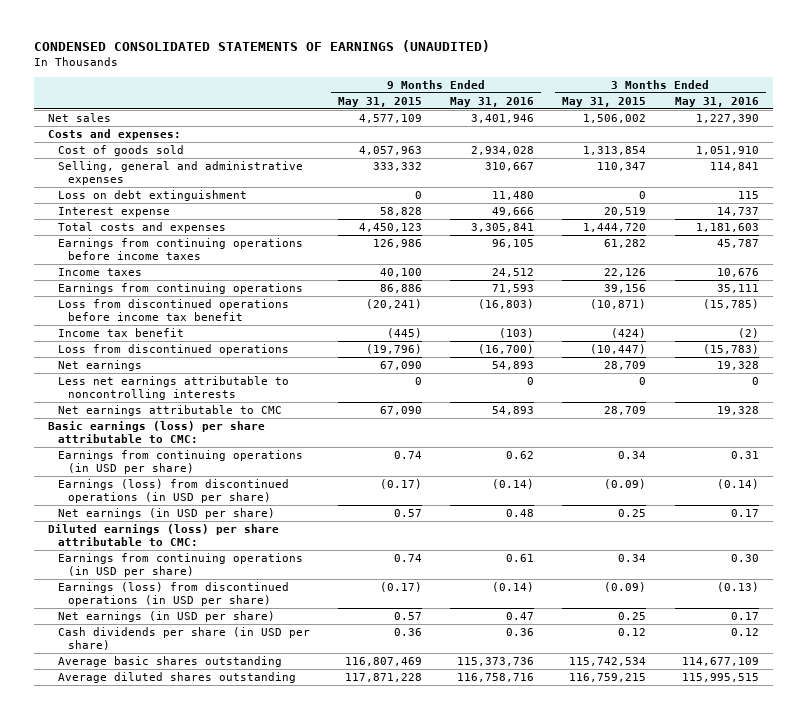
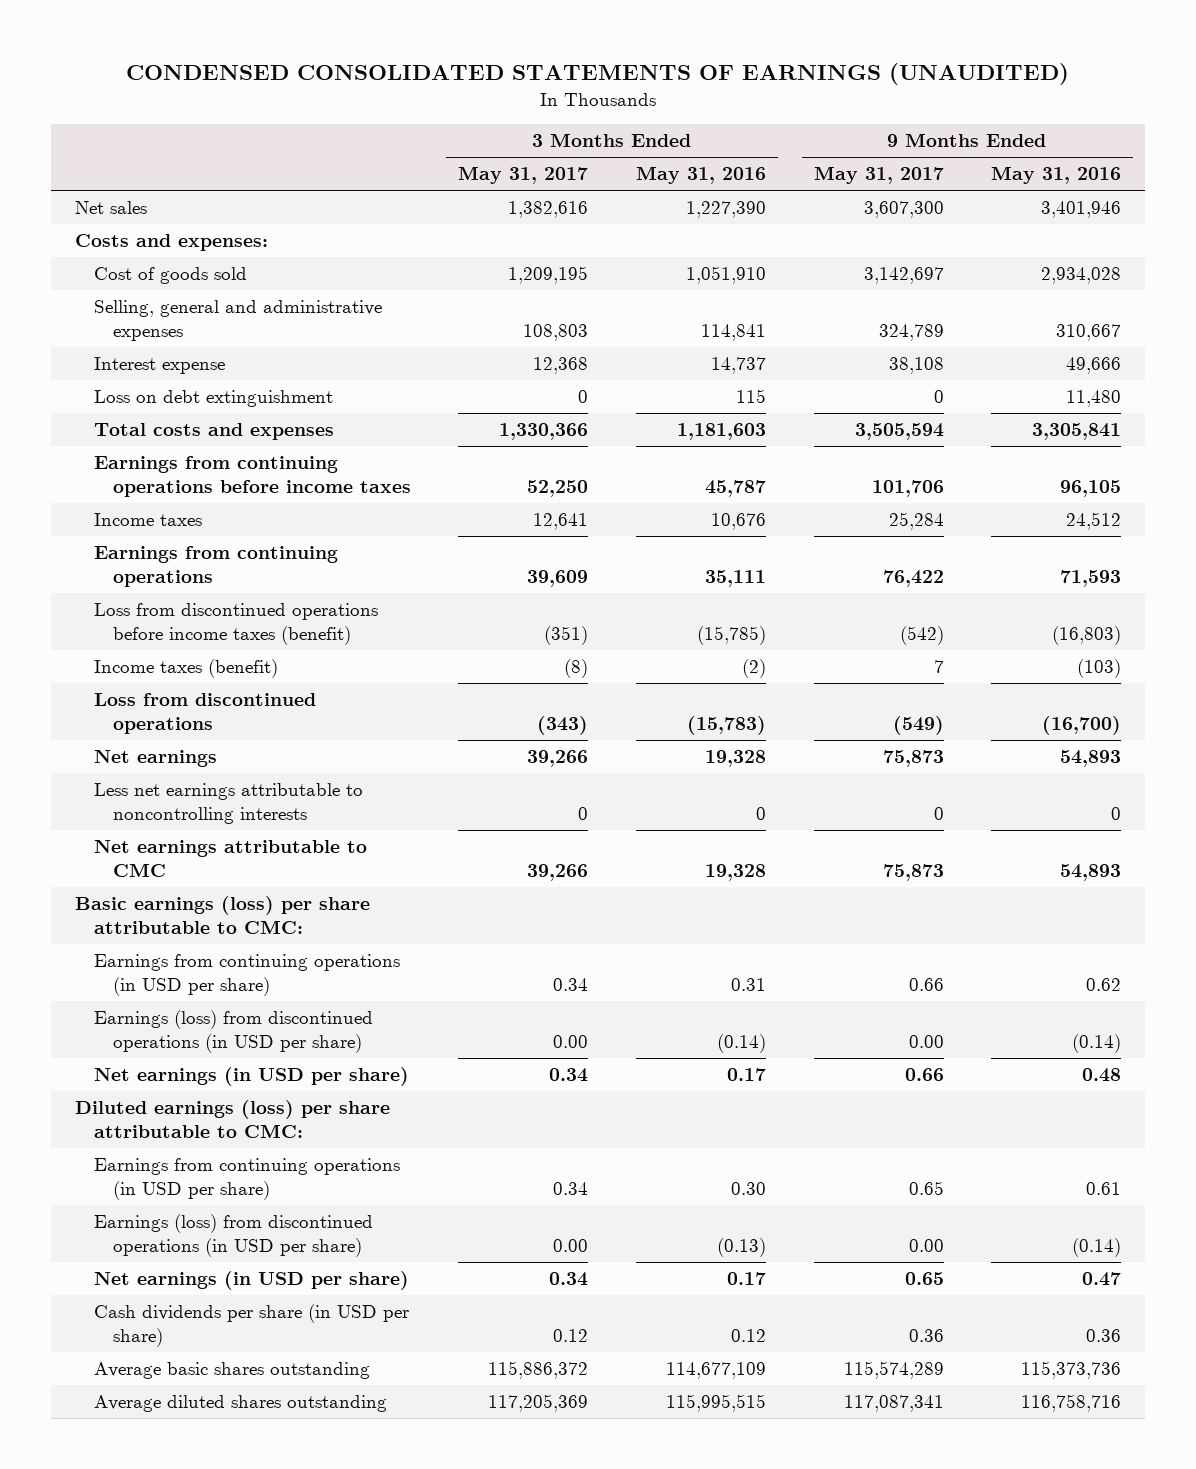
[338,96,423,107] May 31, 2015 -> none
[562,96,647,107] May 31, 2015 -> none
none -> [458,166,589,185] May 31, 2017
none -> [813,166,944,185] May 31, 2017
[57,190,247,202] Loss on debt extinguishment -> [93,389,333,407] Loss on debt extinguishment
[57,299,289,321] Loss from discontinued operations before income tax benefit -> [93,602,378,645] Loss from discontinued operations before income taxes (benefit)
[57,328,184,338] Income tax benefit -> [93,658,278,678] Income taxes (benefit)

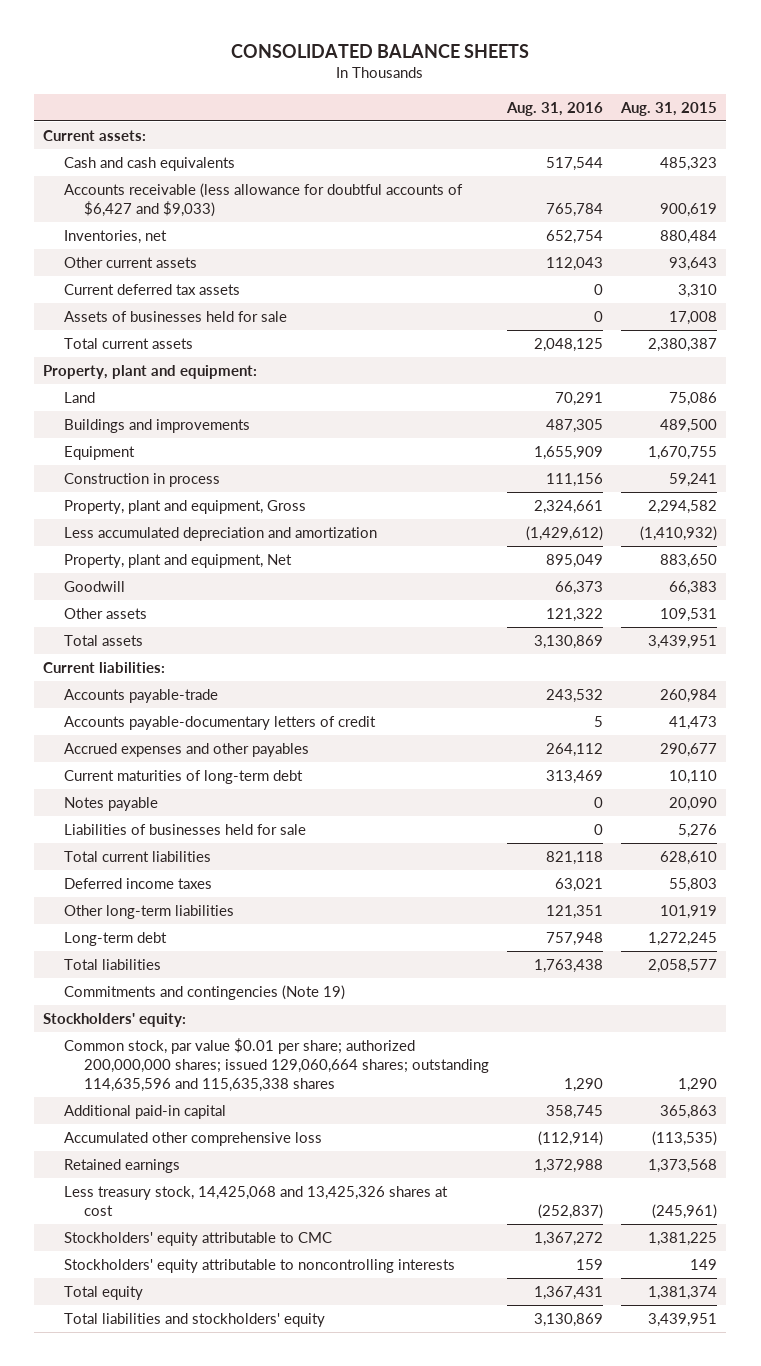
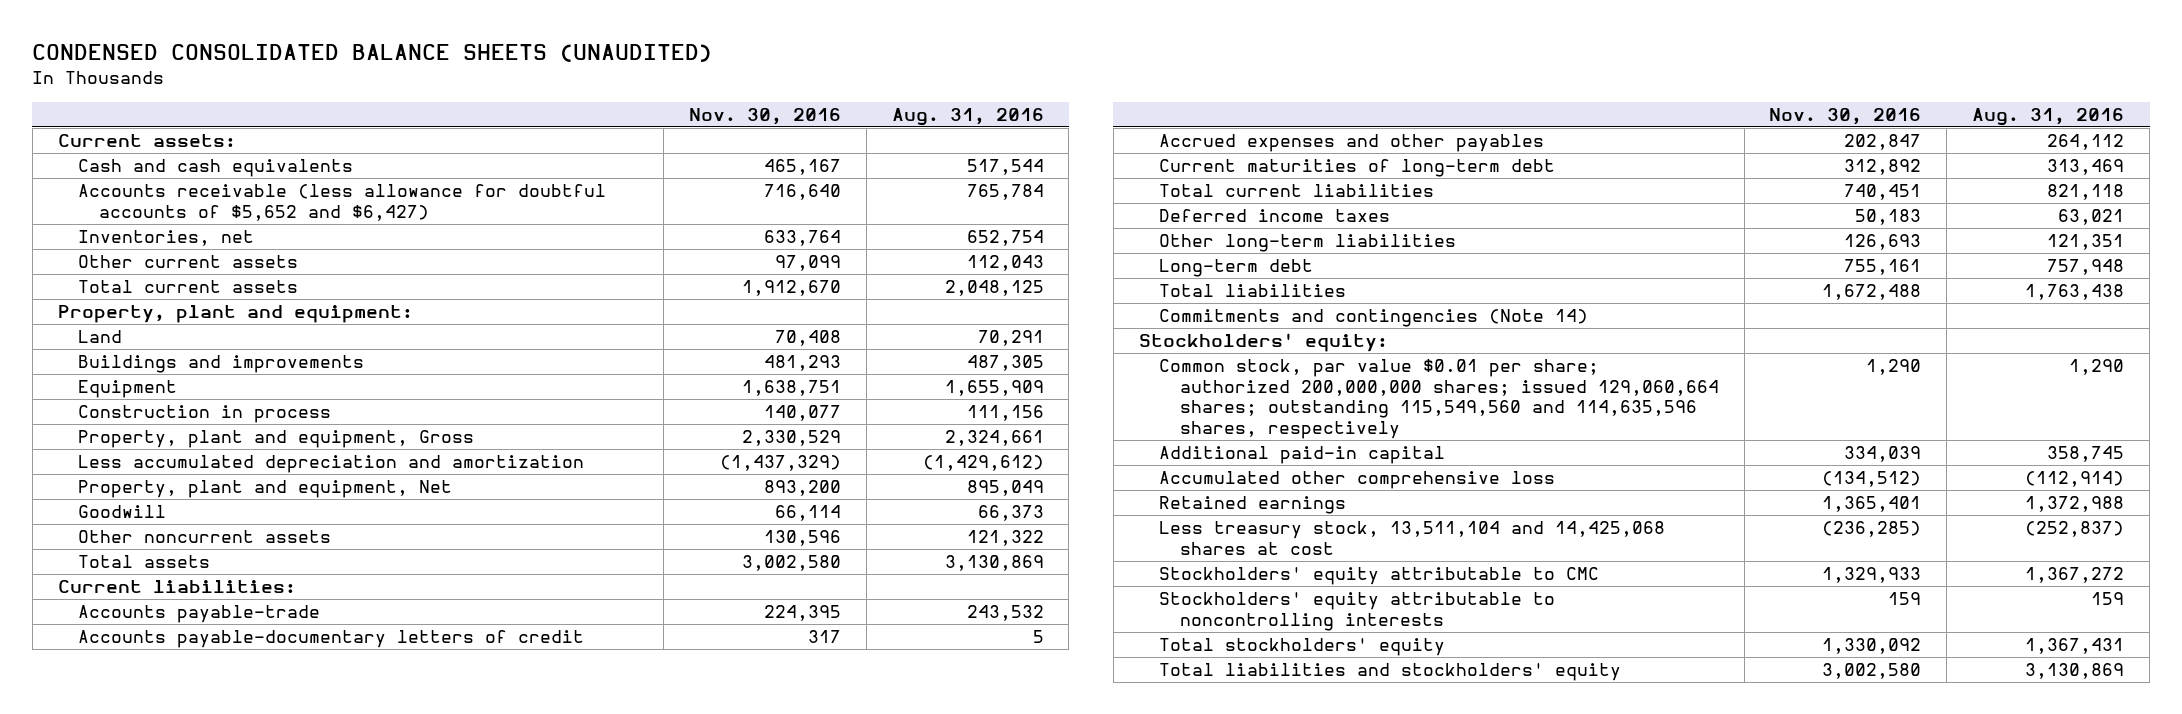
[231,43,530,58] CONSOLIDATED BALANCE SHEETS -> [32,43,713,62] CONDENSED CONSOLIDATED BALANCE SHEETS (UNAUDITED)
[620,101,718,116] Aug. 31, 2015 -> none
none -> [688,107,841,125] Nov. 30, 2016
[63,182,463,218] Accounts receivable (less allowance for doubtful accounts of $6,427 and $9,033) -> [78,184,607,221] Accounts receivable (less allowance for doubtful accounts of $5,652 and $6,427)
[63,283,240,295] Current deferred tax assets -> none
[63,310,287,322] Assets of businesses held for sale -> none
[63,607,147,619] Other assets -> [78,530,332,544] Other noncurrent assets
[63,796,158,811] Notes payable -> none
[63,823,306,835] Liabilities of businesses held for sale -> none
[63,984,345,1000] Commitments and contingencies (Note 19) -> [1159,309,1589,328] Commitments and contingencies (Note 14)
[63,1037,489,1093] Common stock, par value $0.01 per share; authorized 200,000,000 shares; issued 129,060,664 shares; outstanding 114,635,596 and 115,635,338 shares -> [1159,359,1719,439] Common stock, par value $0.01 per share; authorized 200,000,000 shares; issued 129,060,664 shares; outstanding 115,549,560 and 114,635,596 shares, respectively
[63,1185,448,1217] Less treasury stock, 14,425,068 and 13,425,326 shares at cost -> [1159,521,1666,555] Less treasury stock, 13,511,104 and 14,425,068 shares at cost
[63,1285,143,1300] Total equity -> [1159,638,1446,657] Total stockholders' equity

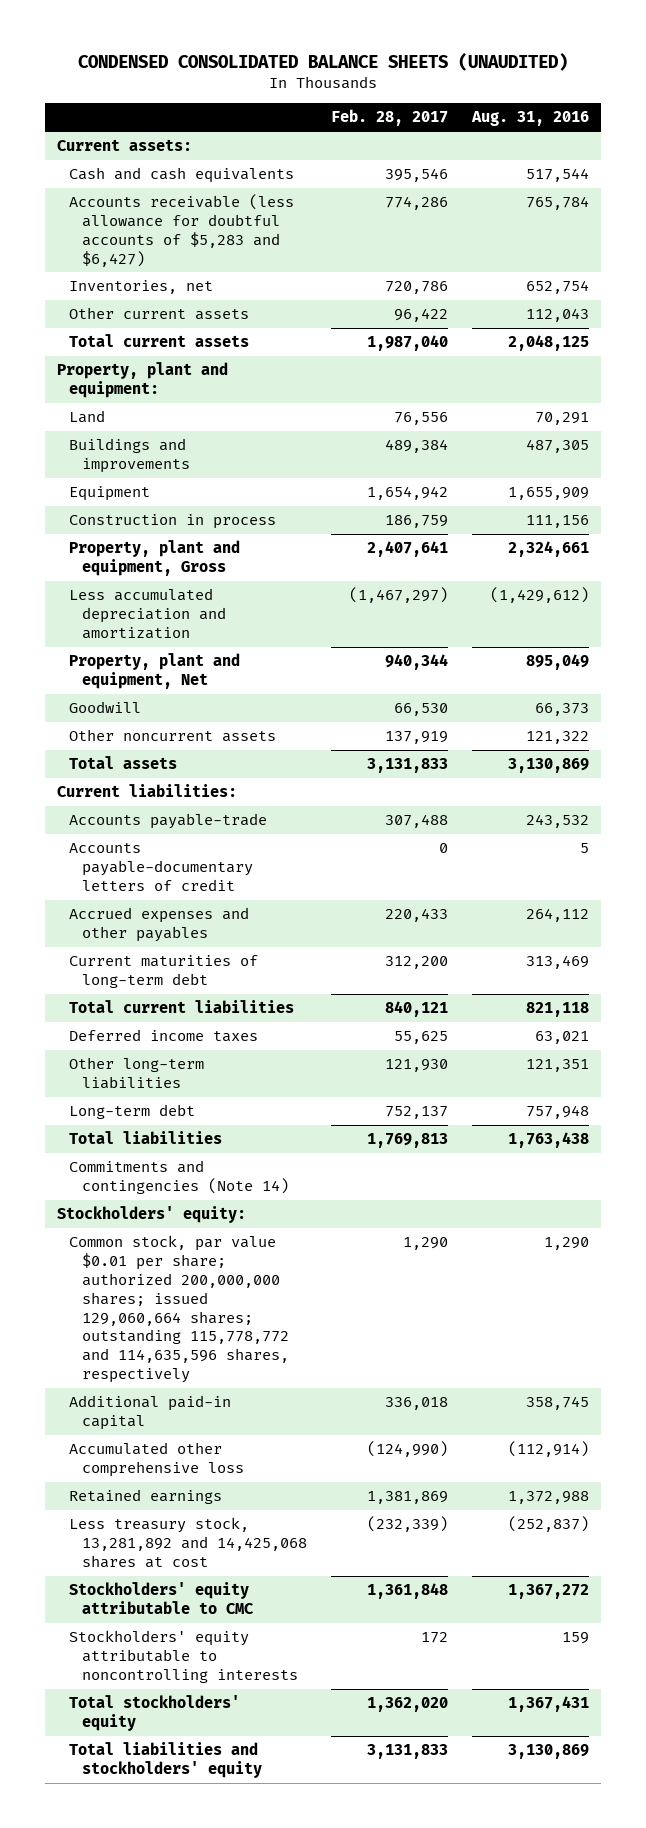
[688,107,841,125] Nov. 30, 2016 -> none
none -> [330,109,448,127] Feb. 28, 2017
[78,184,607,221] Accounts receivable (less allowance for doubtful accounts of $5,652 and $6,427) -> [69,194,295,267] Accounts receivable (less allowance for doubtful accounts of $5,283 and $6,427)
[1159,359,1719,439] Common stock, par value $0.01 per share; authorized 200,000,000 shares; issued 129,060,664 shares; outstanding 115,549,560 and 114,635,596 shares, respectively -> [69,1235,289,1384] Common stock, par value $0.01 per share; authorized 200,000,000 shares; issued 129,060,664 shares; outstanding 115,778,772 and 114,635,596 shares, respectively
[1159,521,1666,555] Less treasury stock, 13,511,104 and 14,425,068 shares at cost -> [69,1517,307,1568] Less treasury stock, 13,281,892 and 14,425,068 shares at cost

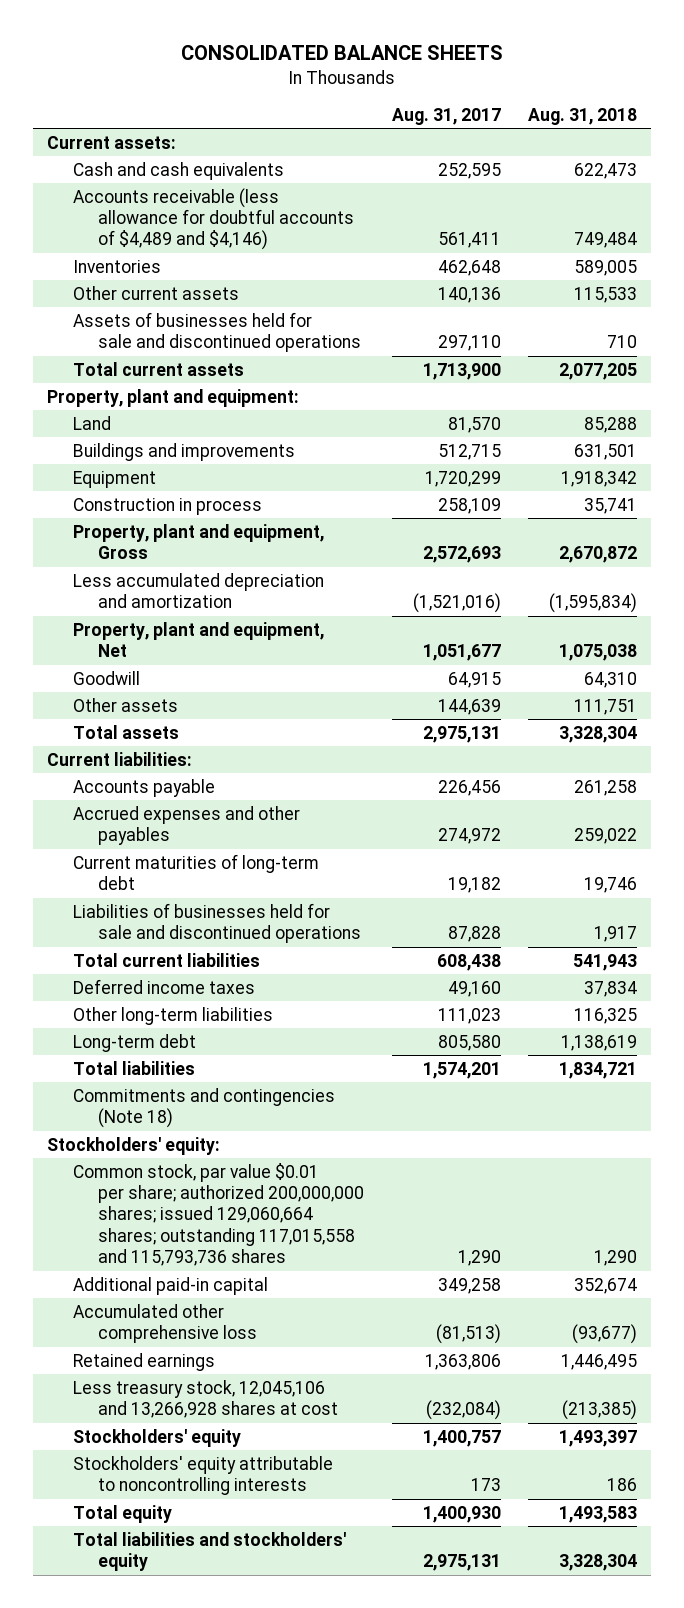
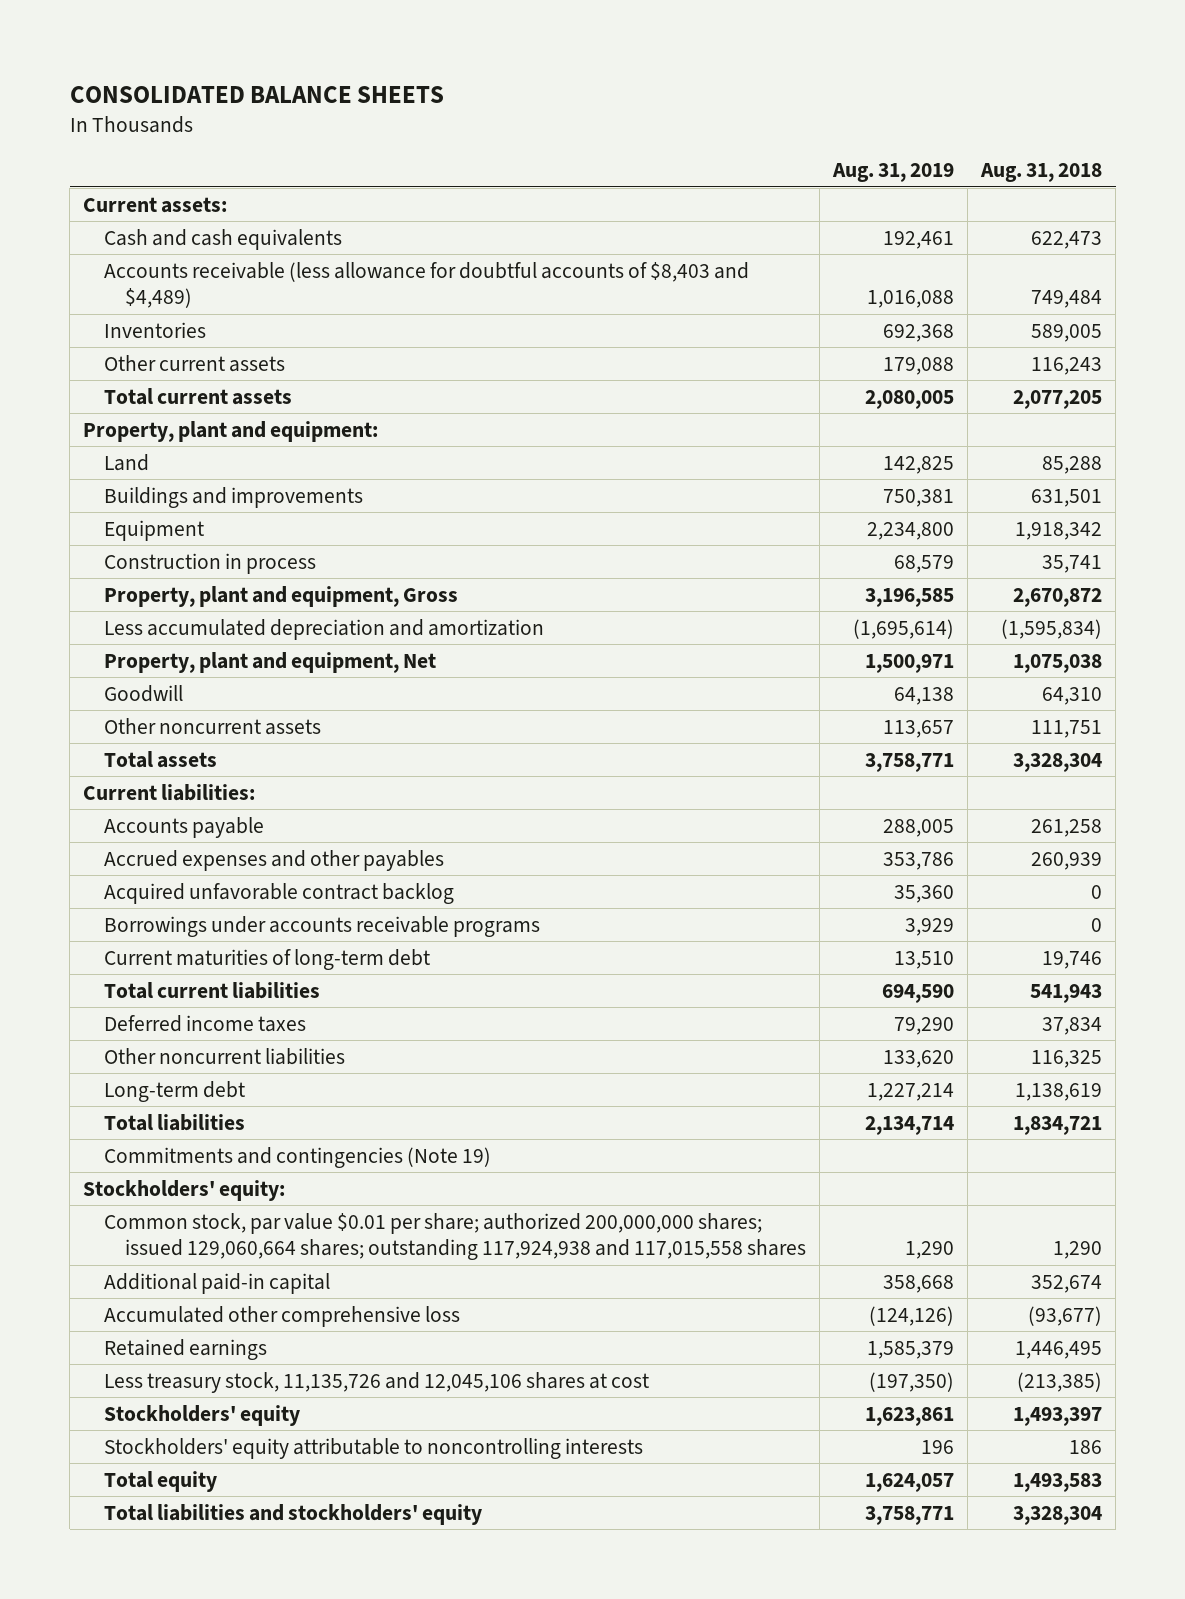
[391,107,501,125] Aug. 31, 2017 -> none
none -> [832,163,955,183] Aug. 31, 2019
[72,187,355,251] Accounts receivable (less allowance for doubtful accounts of $4,489 and $4,146) -> [104,261,750,309] Accounts receivable (less allowance for doubtful accounts of $8,403 and $4,489)
[72,311,362,353] Assets of businesses held for sale and discontinued operations -> none
[573,286,637,303] 115,533 -> [1031,356,1103,375] 116,243
[72,697,178,712] Other assets -> [104,717,322,735] Other noncurrent assets
[573,828,637,845] 259,022 -> [1031,851,1103,870] 260,939
none -> [104,882,455,904] Acquired unfavorable contract backlog
none -> [104,915,541,937] Borrowings under accounts receivable programs
[72,902,362,944] Liabilities of businesses held for sale and discontinued operations -> none
[72,1006,273,1025] Other long-term liabilities -> [104,1047,346,1065] Other noncurrent liabilities
[72,1087,335,1129] Commitments and contingencies (Note 18) -> [104,1146,492,1168] Commitments and contingencies (Note 19)
[72,1162,365,1267] Common stock, par value $0.01 per share; authorized 200,000,000 shares; issued 129,060,664 shares; outstanding 117,015,558 and 115,793,736 shares -> [104,1212,806,1261] Common stock, par value $0.01 per share; authorized 200,000,000 shares; issued 129,060,664 shares; outstanding 117,924,938 and 117,015,558 shares
[72,1379,339,1419] Less treasury stock, 12,045,106 and 13,266,928 shares at cost -> [104,1371,650,1393] Less treasury stock, 11,135,726 and 12,045,106 shares at cost

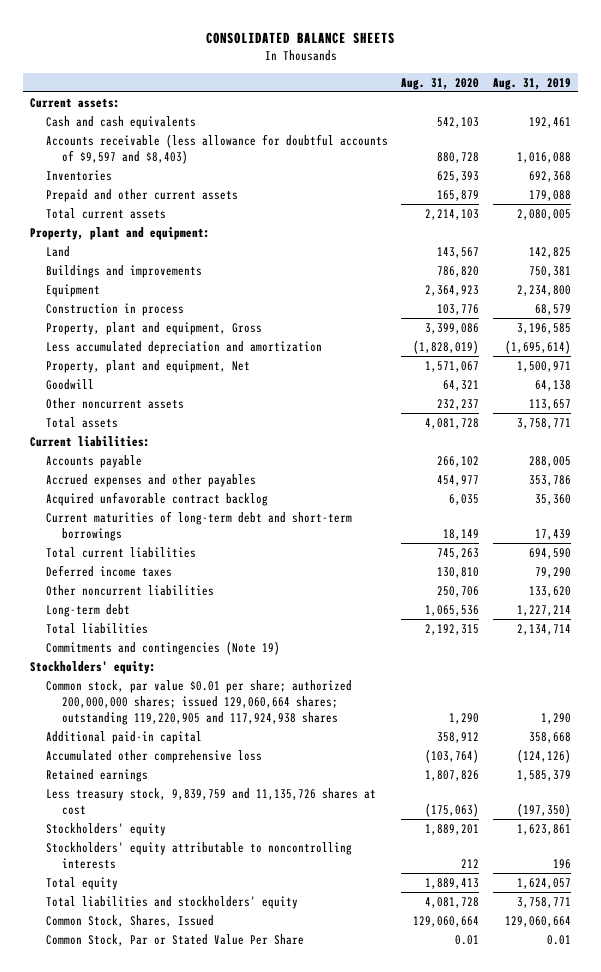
[980,163,1103,183] Aug. 31, 2018 -> none
none -> [401,77,480,90] Aug. 31, 2020
[104,261,750,309] Accounts receivable (less allowance for doubtful accounts of $8,403 and $4,489) -> [45,134,388,165] Accounts receivable (less allowance for doubtful accounts of $9,597 and $8,403)
[104,354,286,372] Other current assets -> [45,189,238,203] Prepaid and other current assets
[104,915,541,937] Borrowings under accounts receivable programs -> none
[104,948,431,970] Current maturities of long-term debt -> [45,511,352,542] Current maturities of long-term debt and short-term borrowings
[894,950,955,969] 13,510 -> [535,529,572,541] 17,439
[104,1212,806,1261] Common stock, par value $0.01 per share; authorized 200,000,000 shares; issued 129,060,664 shares; outstanding 117,924,938 and 117,015,558 shares -> [45,680,352,726] Common stock, par value $0.01 per share; authorized 200,000,000 shares; issued 129,060,664 shares; outstanding 119,220,905 and 117,924,938 shares
[104,1371,650,1393] Less treasury stock, 11,135,726 and 12,045,106 shares at cost -> [45,788,376,816] Less treasury stock, 9,839,759 and 11,135,726 shares at cost
none -> [45,915,214,928] Common Stock, Shares, Issued
none -> [45,934,304,947] Common Stock, Par or Stated Value Per Share

